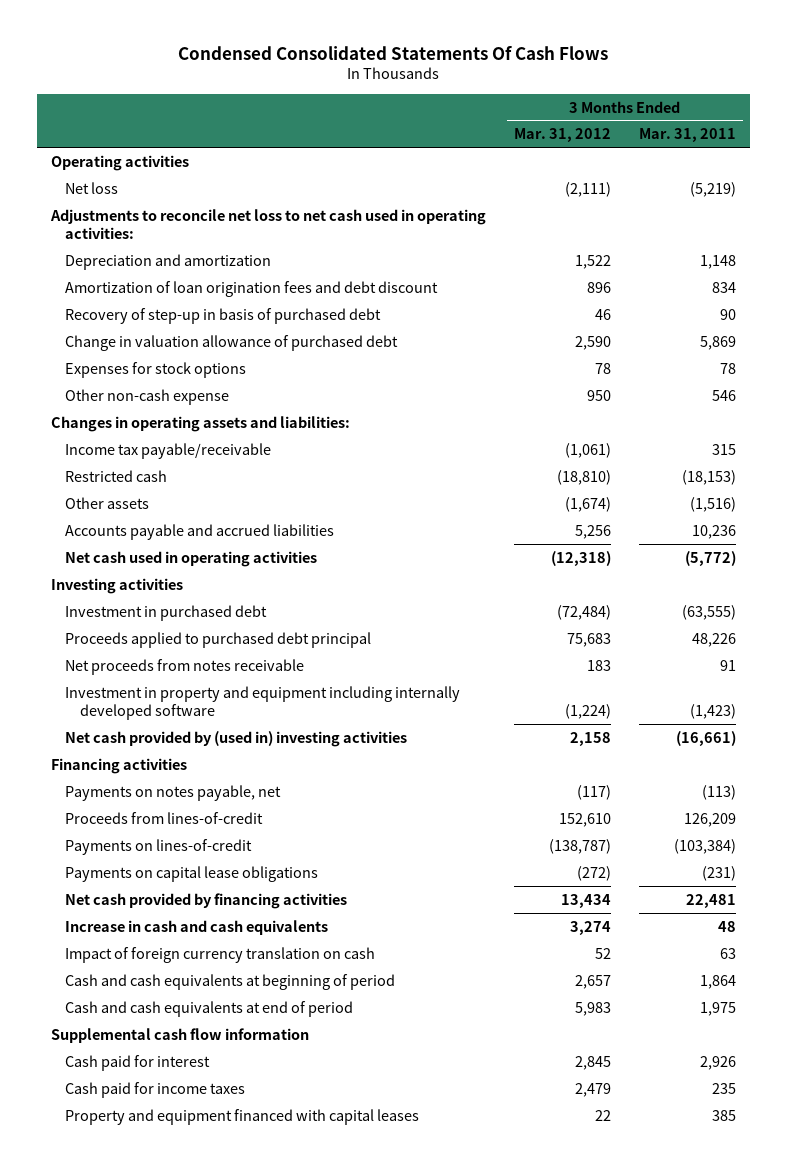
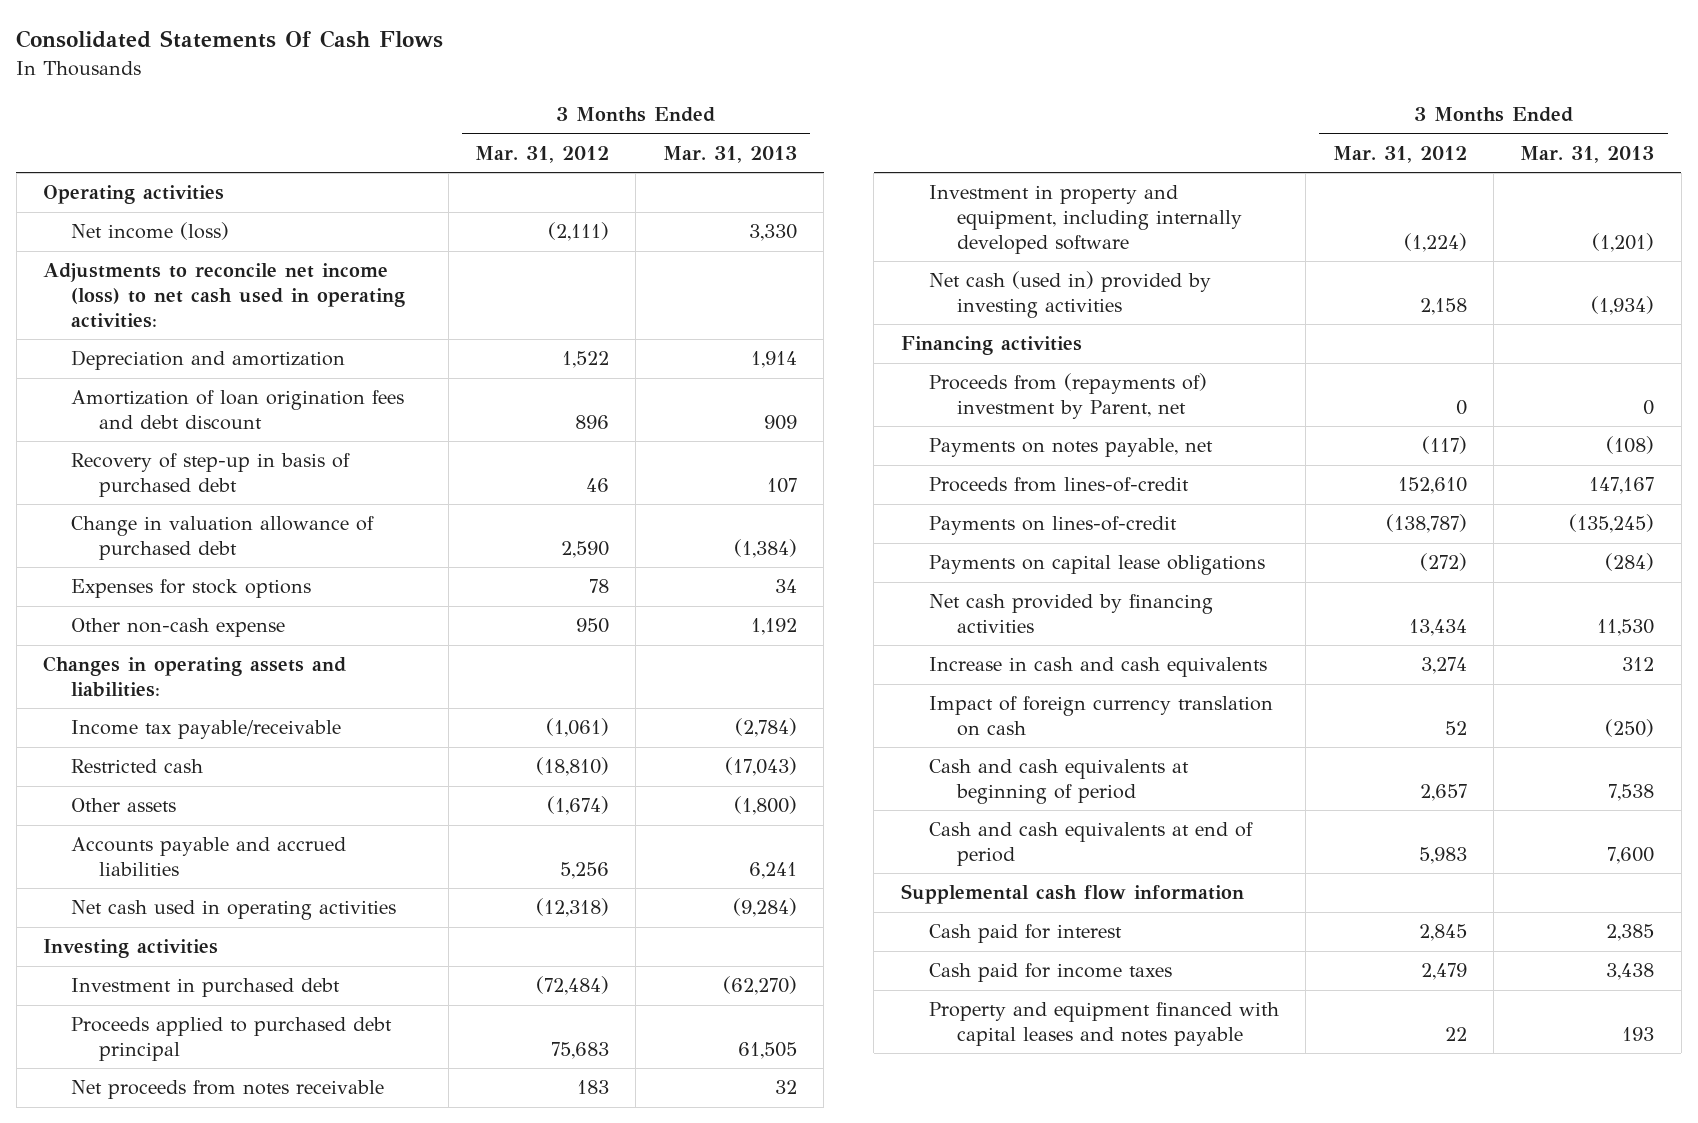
[178,45,609,60] Condensed Consolidated Statements Of Cash Flows -> [16,30,444,49] Consolidated Statements Of Cash Flows
[638,128,736,143] Mar. 31, 2011 -> none
none -> [662,145,797,163] Mar. 31, 2013
[65,181,119,194] Net loss -> [71,222,230,241] Net income (loss)
[49,208,486,240] Adjustments to reconcile net loss to net cash used in operating activities: -> [43,263,406,328] Adjustments to reconcile net income (loss) to net cash used in operating activities:
[65,685,461,721] Investment in property and equipment including internally developed software -> [928,185,1243,254] Investment in property and equipment, including internally developed software
[65,730,408,747] Net cash provided by (used in) investing activities -> [928,271,1211,318] Net cash (used in) provided by investing activities
none -> [928,373,1207,419] Proceeds from (repayments of) investment by Parent, net
[65,1108,420,1125] Property and equipment financed with capital leases -> [928,1002,1279,1046] Property and equipment financed with capital leases and notes payable

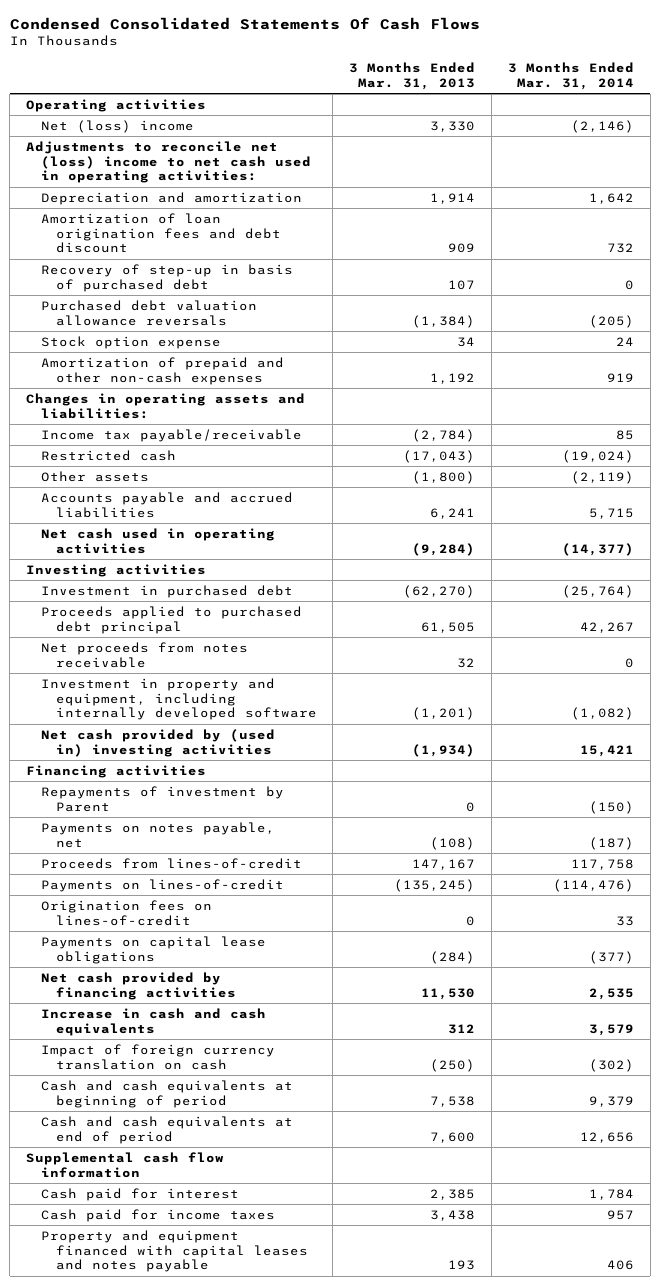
[16,30,444,49] Consolidated Statements Of Cash Flows -> [9,16,480,30] Condensed Consolidated Statements Of Cash Flows
[475,145,610,163] Mar. 31, 2012 -> none
none -> [508,62,635,91] 3 Months Ended Mar. 31, 2014
[71,222,230,241] Net income (loss) -> [40,119,194,133] Net (loss) income
[43,263,406,328] Adjustments to reconcile net income (loss) to net cash used in operating activities: -> [26,140,311,184] Adjustments to reconcile net (loss) income to net cash used in operating activities:
[71,516,375,560] Change in valuation allowance of purchased debt -> [40,299,257,326] Purchased debt valuation allowance reversals
[71,579,312,599] Expenses for stock options -> [40,335,221,349] Stock option expense
[71,618,286,638] Other non-cash expense -> [40,356,284,385] Amortization of prepaid and other non-cash expenses
[928,271,1211,318] Net cash (used in) provided by investing activities -> [40,728,275,757] Net cash provided by (used in) investing activities
[928,373,1207,419] Proceeds from (repayments of) investment by Parent, net -> [40,785,284,812] Repayments of investment by Parent
none -> [40,899,212,926] Origination fees on lines-of-credit

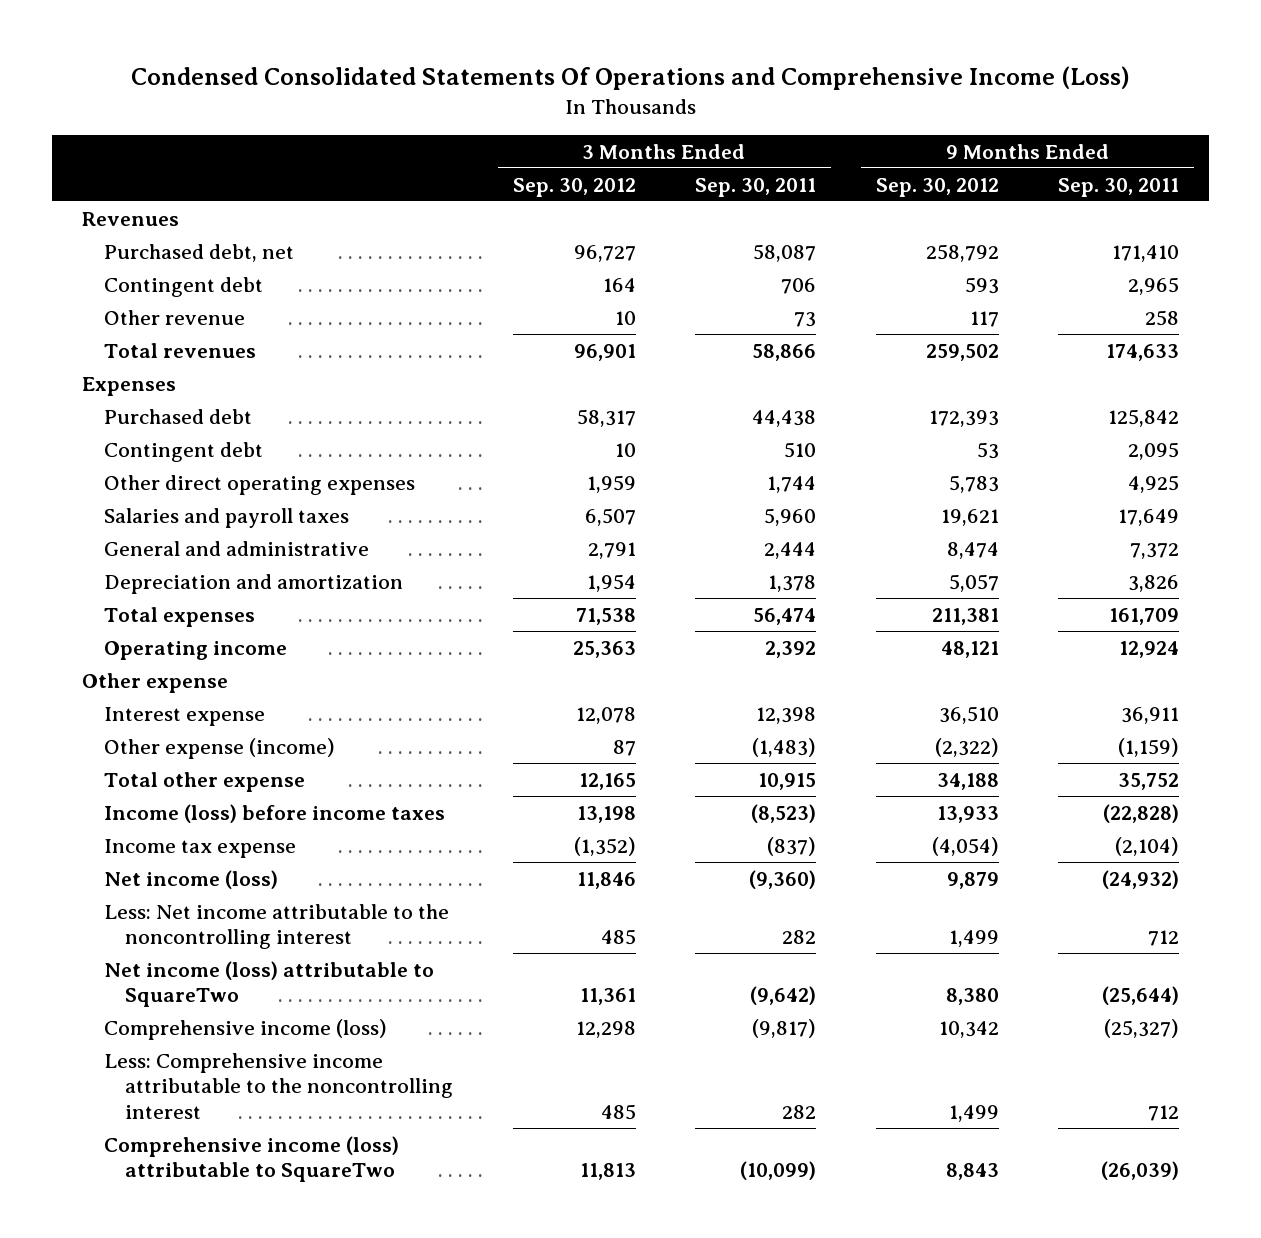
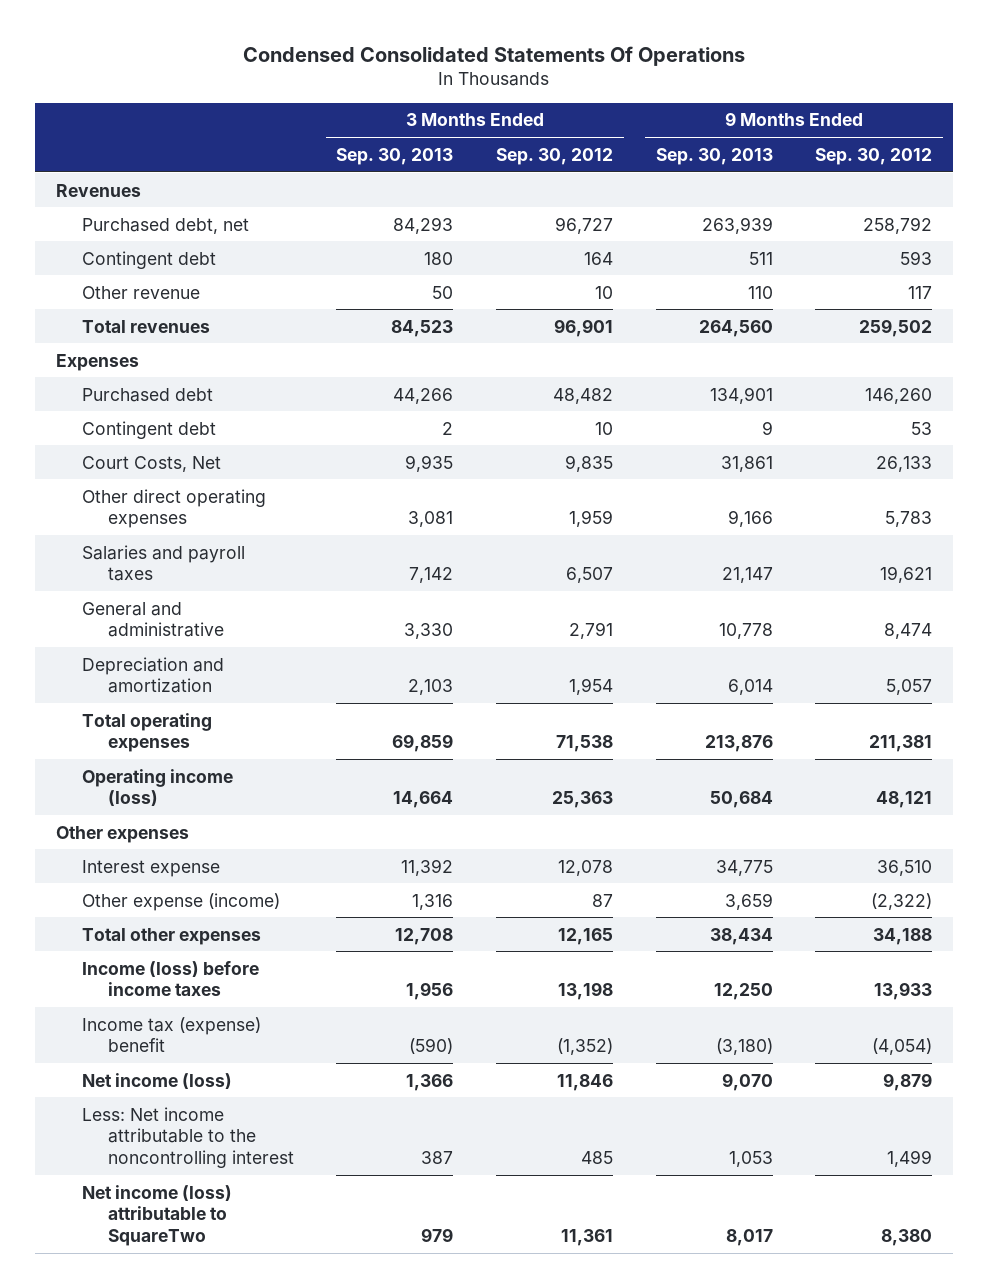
[130,66,1130,91] Condensed Consolidated Statements Of Operations and Comprehensive Income (Loss) -> [243,46,746,67] Condensed Consolidated Statements Of Operations
[695,177,817,197] Sep. 30, 2011 -> none
[1058,177,1180,197] Sep. 30, 2011 -> none
none -> [336,147,454,165] Sep. 30, 2013
none -> [655,147,773,165] Sep. 30, 2013
[576,408,636,427] 58,317 -> [552,387,613,404] 48,482
[928,409,999,427] 172,393 -> [865,387,933,404] 146,260
none -> [82,455,222,472] Court Costs, Net
[103,606,255,627] Total expenses -> [82,712,213,753] Total operating expenses
[103,640,287,660] Operating income -> [82,768,234,807] Operating income (loss)
[82,672,229,693] Other expense -> [56,825,190,843] Other expenses
[103,771,305,792] Total other expense -> [82,927,262,945] Total other expenses
[103,838,296,858] Income tax expense -> [82,1016,262,1053] Income tax (expense) benefit
[103,1018,387,1040] Comprehensive income (loss) -> none
[103,1052,454,1119] Less: Comprehensive income attributable to the noncontrolling interest -> none
[103,1135,399,1183] Comprehensive income (loss) attributable to SquareTwo -> none

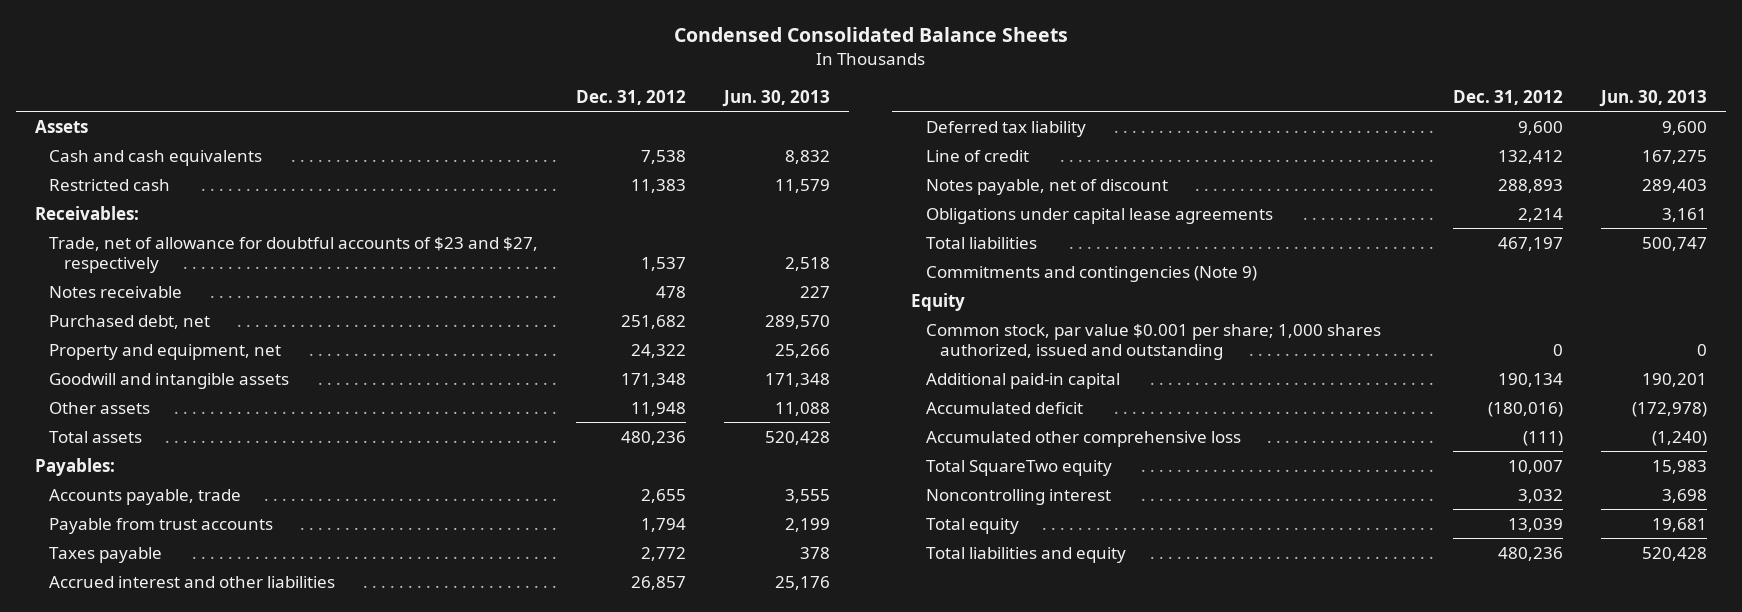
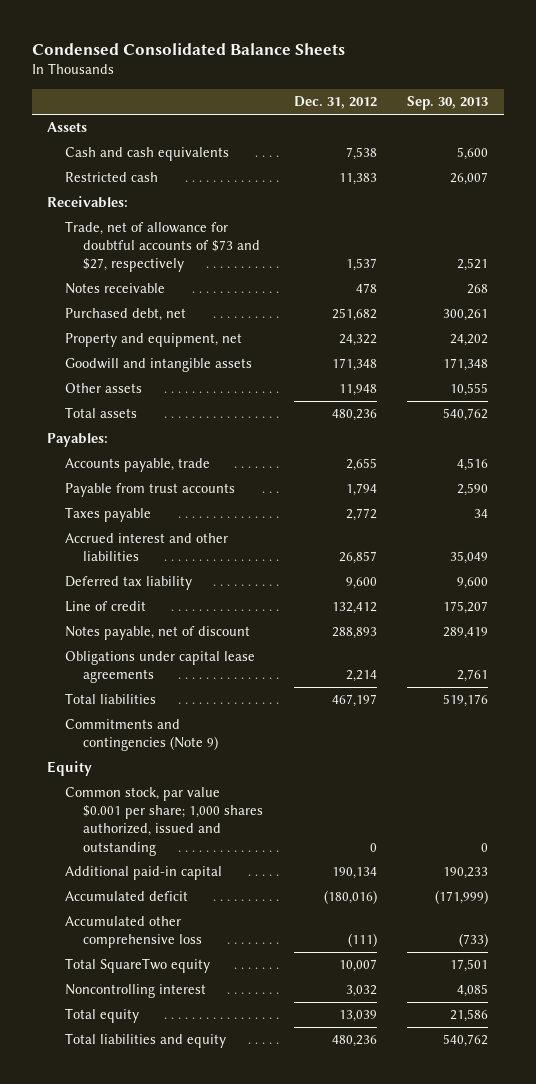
[722,89,831,107] Jun. 30, 2013 -> none
none -> [407,96,489,111] Sep. 30, 2013
[49,236,539,274] Trade, net of allowance for doubtful accounts of $23 and $27, respectively -> [65,221,261,273] Trade, net of allowance for doubtful accounts of $73 and $27, respectively

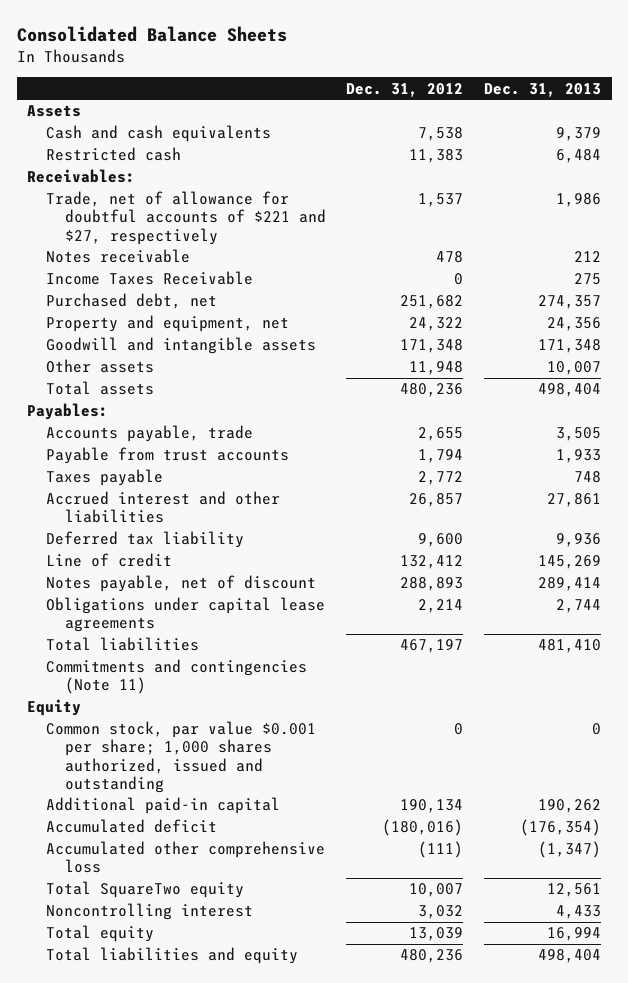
[32,42,346,55] Condensed Consolidated Balance Sheets -> [16,25,287,42] Consolidated Balance Sheets
[407,96,489,111] Sep. 30, 2013 -> none
none -> [484,82,602,97] Dec. 31, 2013
[65,221,261,273] Trade, net of allowance for doubtful accounts of $73 and $27, respectively -> [45,191,326,245] Trade, net of allowance for doubtful accounts of $221 and $27, respectively
none -> [45,271,253,286] Income Taxes Receivable
[65,719,219,752] Commitments and contingencies (Note 9) -> [45,659,307,695] Commitments and contingencies (Note 11)

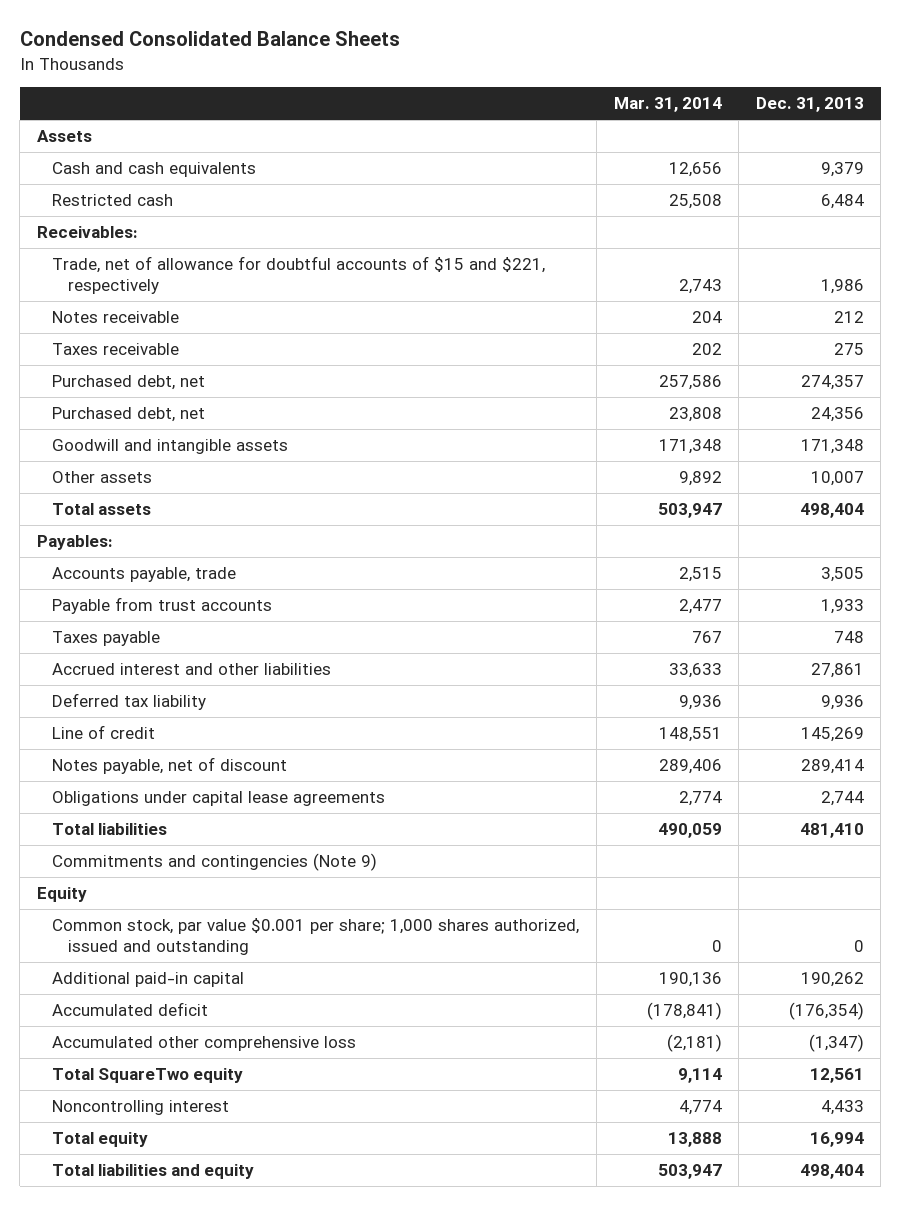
[16,25,287,42] Consolidated Balance Sheets -> [19,31,400,47] Condensed Consolidated Balance Sheets
[346,82,464,97] Dec. 31, 2012 -> none
none -> [613,97,722,113] Mar. 31, 2014
[45,191,326,245] Trade, net of allowance for doubtful accounts of $221 and $27, respectively -> [52,256,546,294] Trade, net of allowance for doubtful accounts of $15 and $221, respectively
[45,271,253,286] Income Taxes Receivable -> [52,343,180,356] Taxes receivable
[45,315,289,333] Property and equipment, net -> [52,407,206,423] Purchased debt, net
[45,659,307,695] Commitments and contingencies (Note 11) -> [52,853,378,872] Commitments and contingencies (Note 9)

